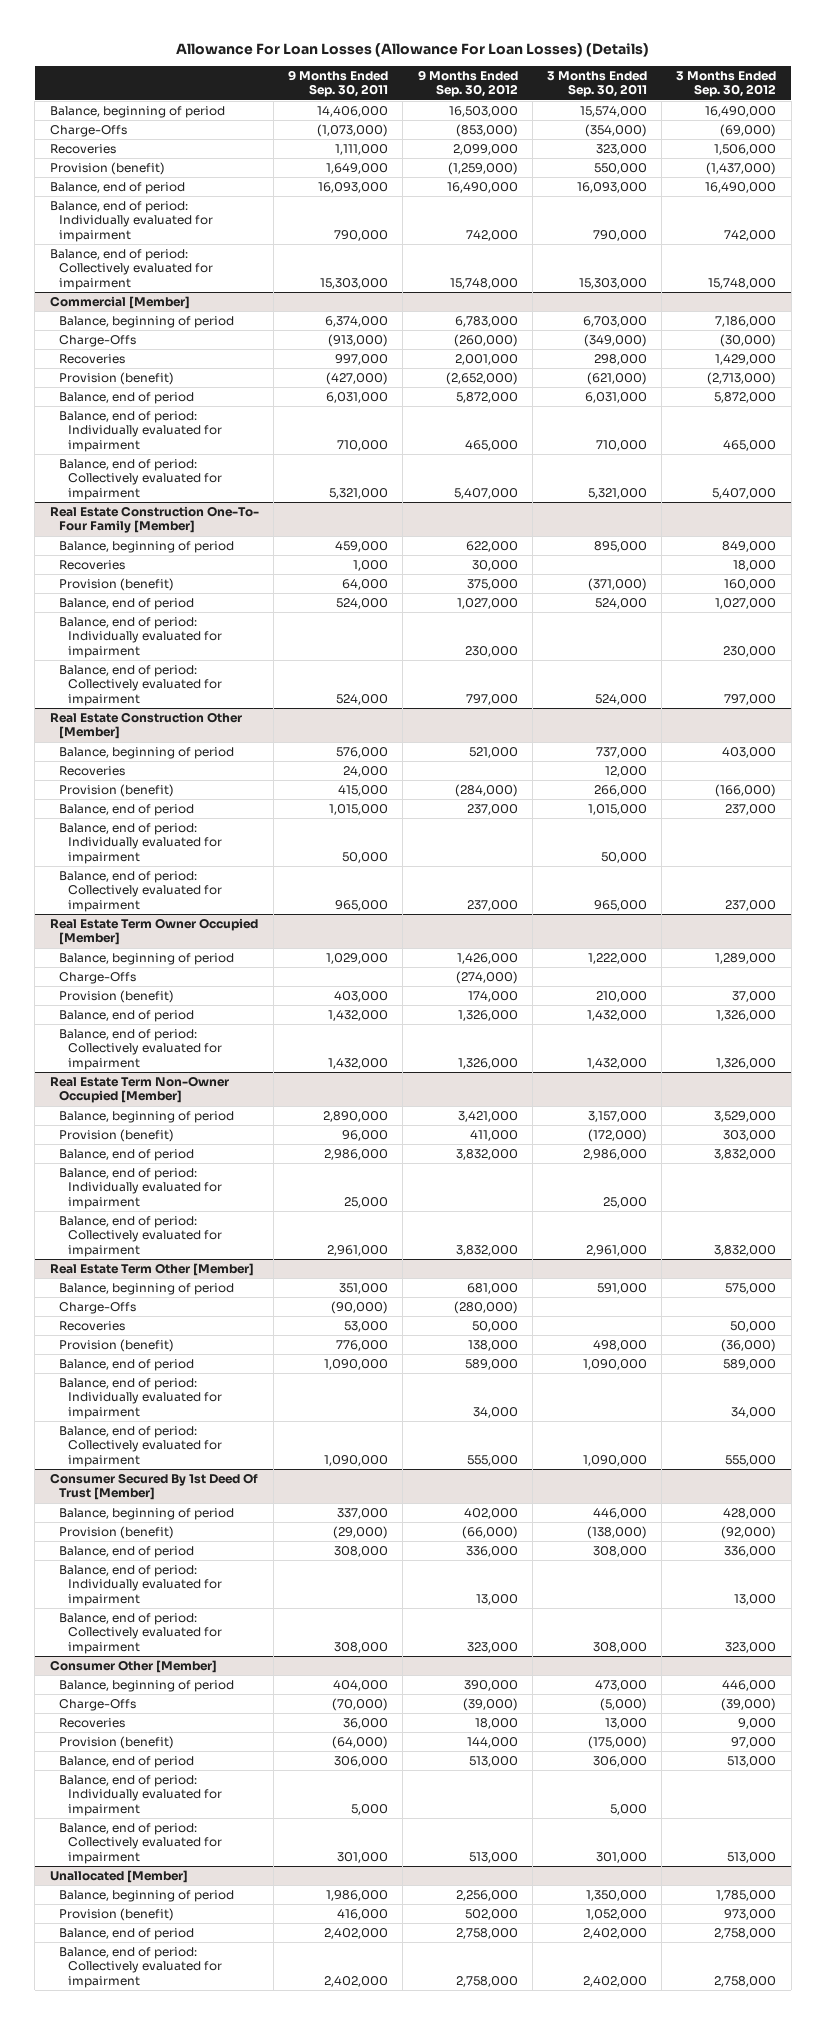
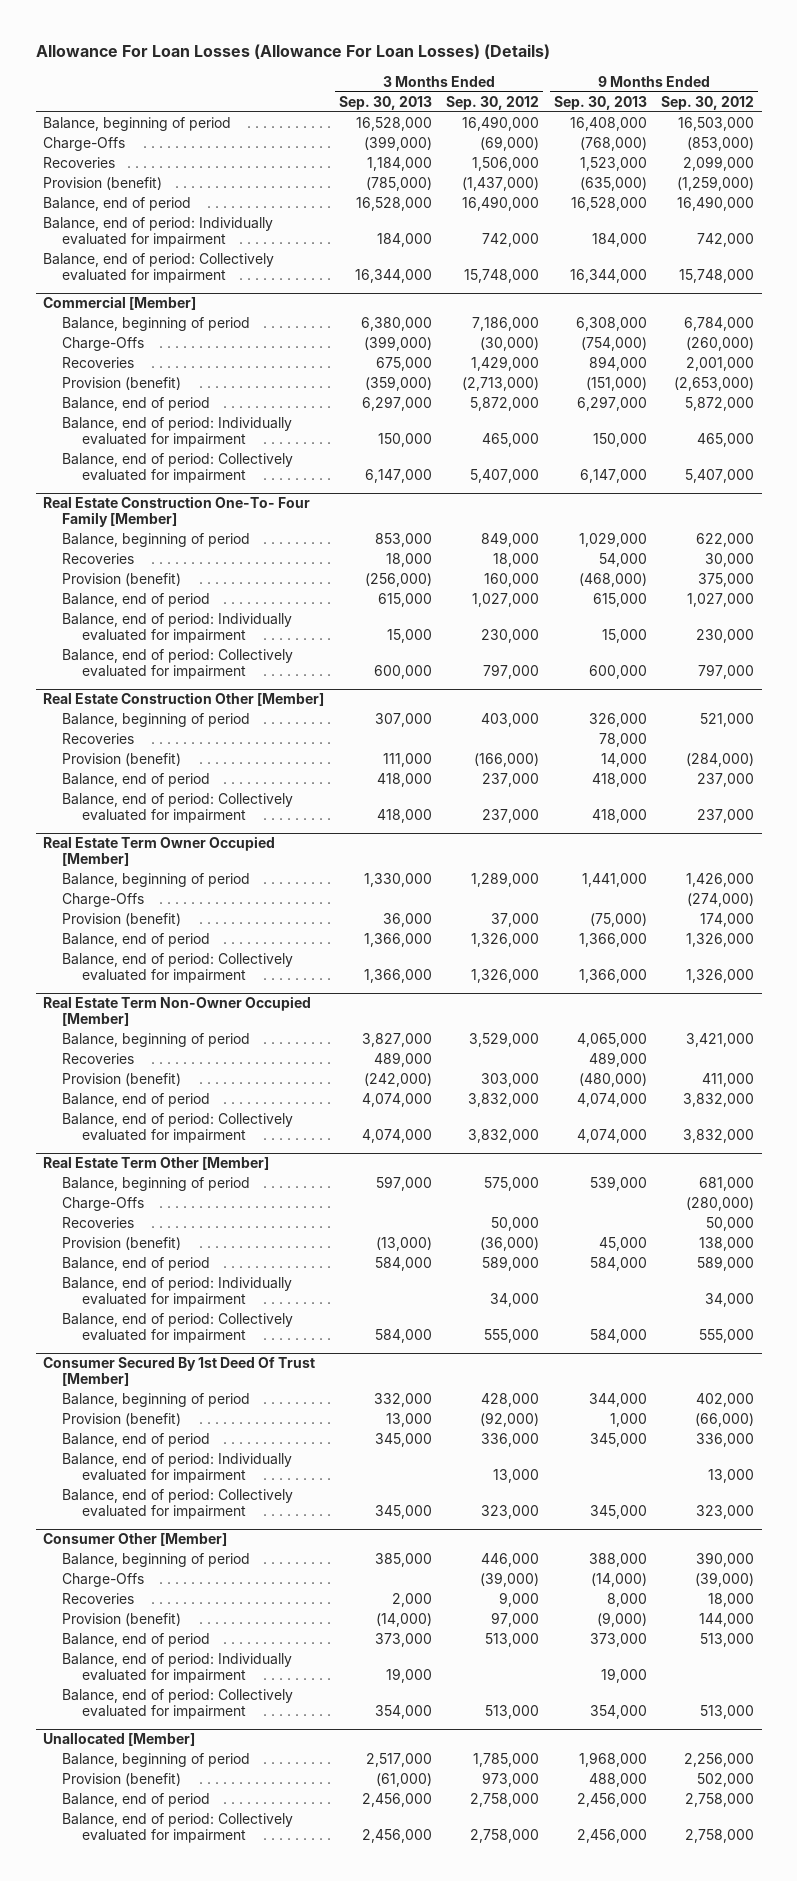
[288,70,389,98] 9 Months Ended Sep. 30, 2011 -> none
[547,71,648,98] 3 Months Ended Sep. 30, 2011 -> none
none -> [338,95,432,110] Sep. 30, 2013
none -> [553,95,647,110] Sep. 30, 2013
[454,316,518,328] 6,783,000 -> [684,317,755,332] 6,784,000
[445,372,518,386] (2,652,000) -> [674,377,755,392] (2,653,000)
[58,823,223,864] Balance, end of period: Individually evaluated for impairment -> none
none -> [62,1053,135,1065] Recoveries
[58,1168,223,1209] Balance, end of period: Individually evaluated for impairment -> none

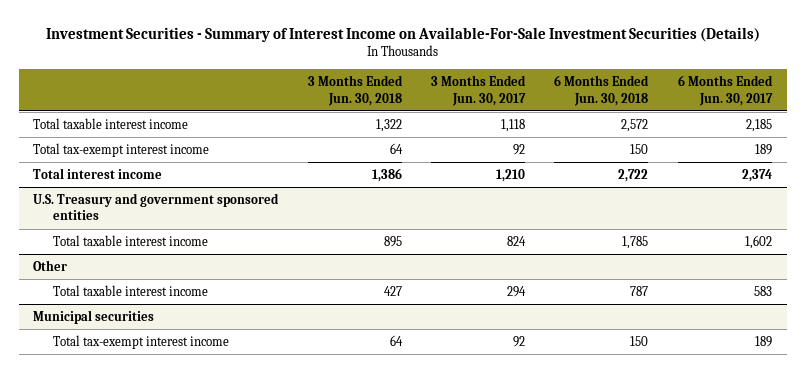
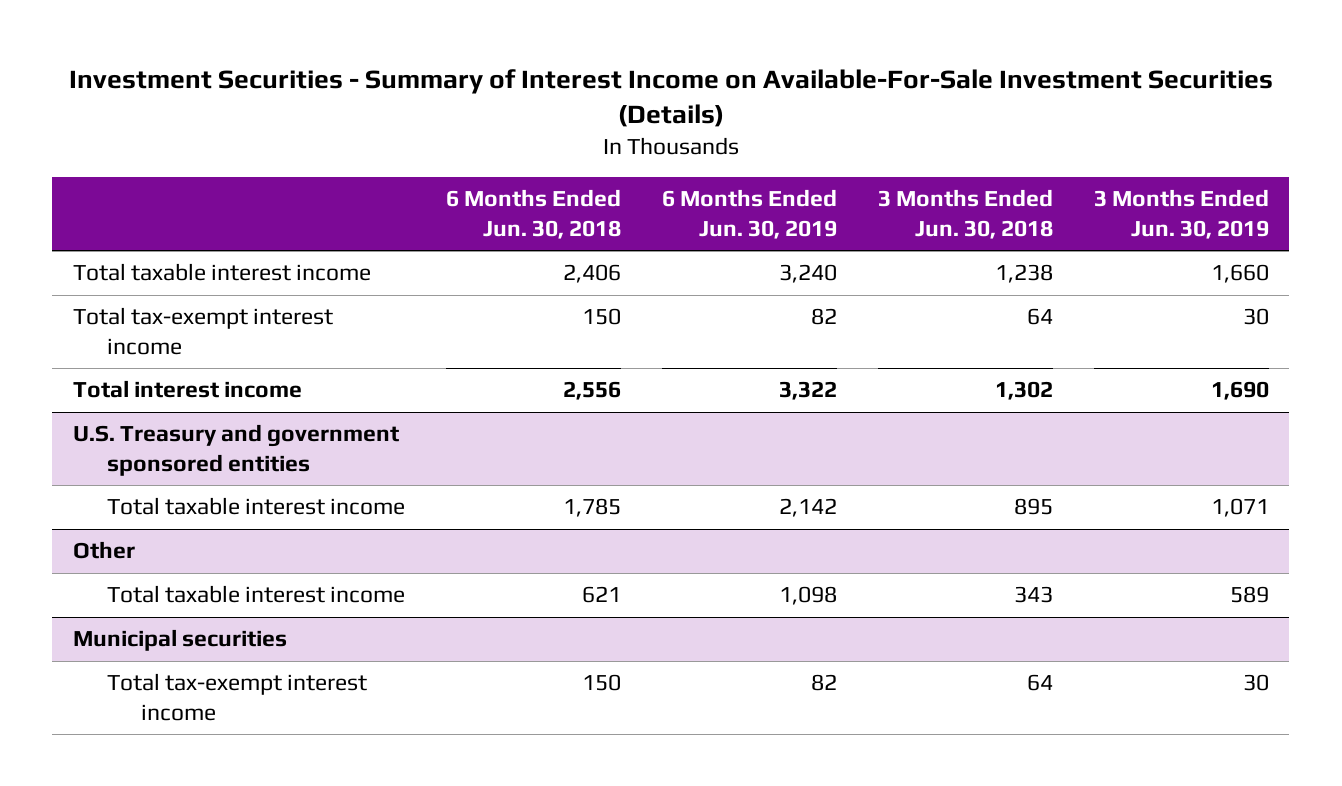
[431,75,527,106] 3 Months Ended Jun. 30, 2017 -> none
[677,75,773,106] 6 Months Ended Jun. 30, 2017 -> none
none -> [661,189,837,239] 6 Months Ended Jun. 30, 2019
none -> [1093,189,1269,239] 3 Months Ended Jun. 30, 2019
[375,119,402,133] 1,322 -> [994,264,1053,284] 1,238
[621,119,649,133] 2,572 -> [562,264,621,284] 2,406
[371,168,402,183] 1,386 -> [994,381,1053,401] 1,302
[618,169,649,183] 2,722 -> [562,381,621,401] 2,556
[383,286,402,297] 427 -> [1013,586,1053,604] 343
[630,286,649,297] 787 -> [581,586,621,604] 621

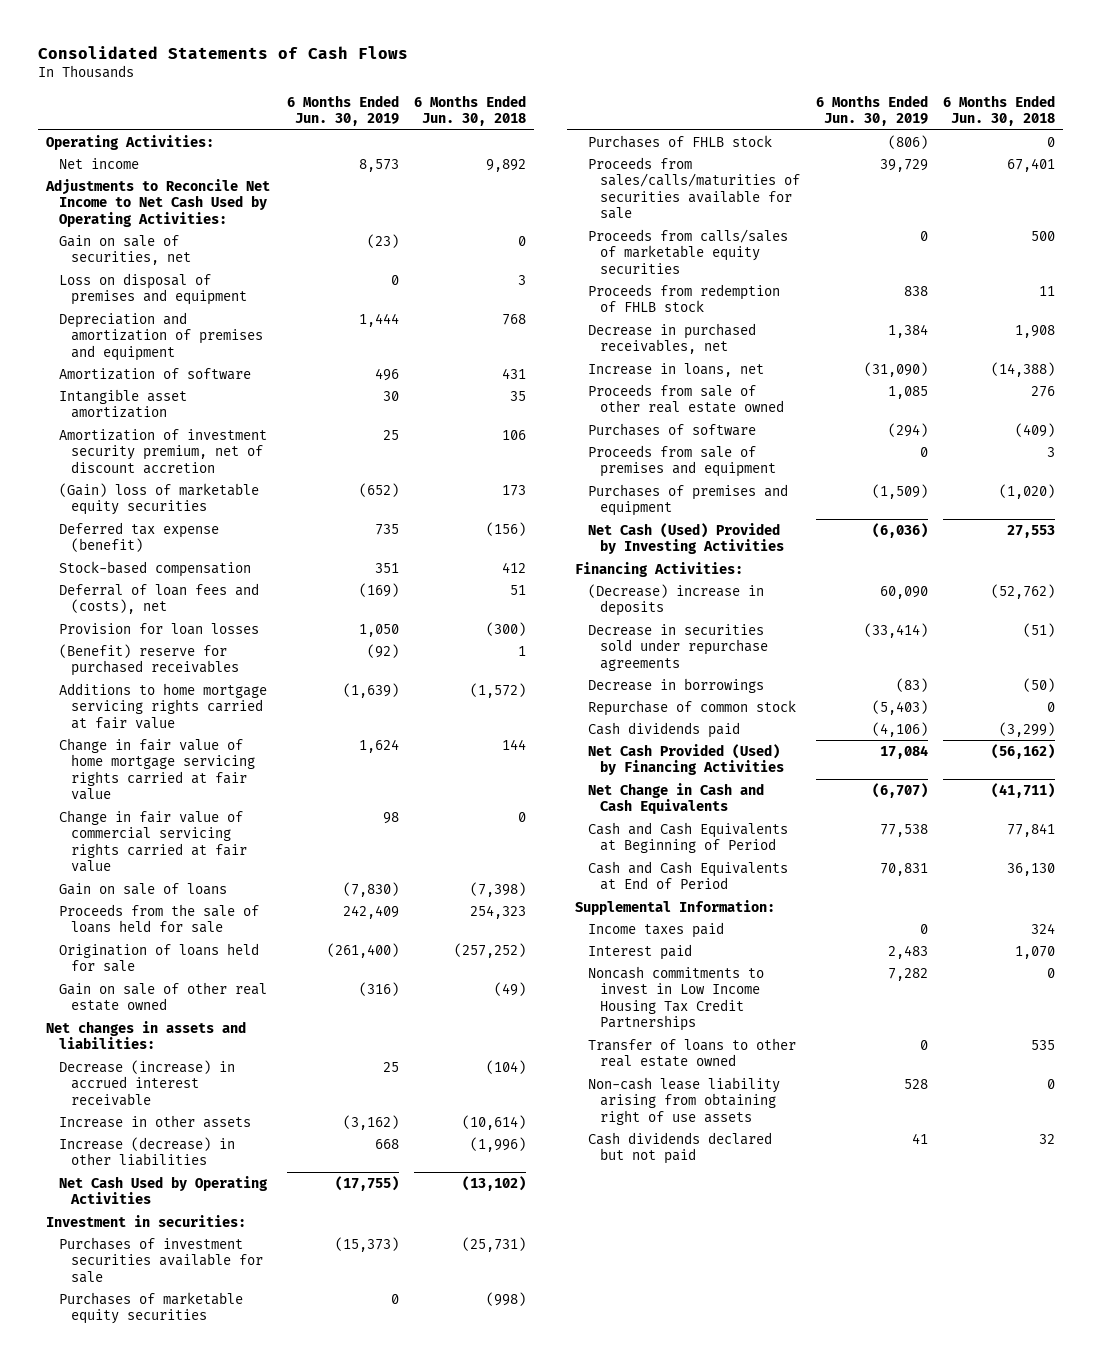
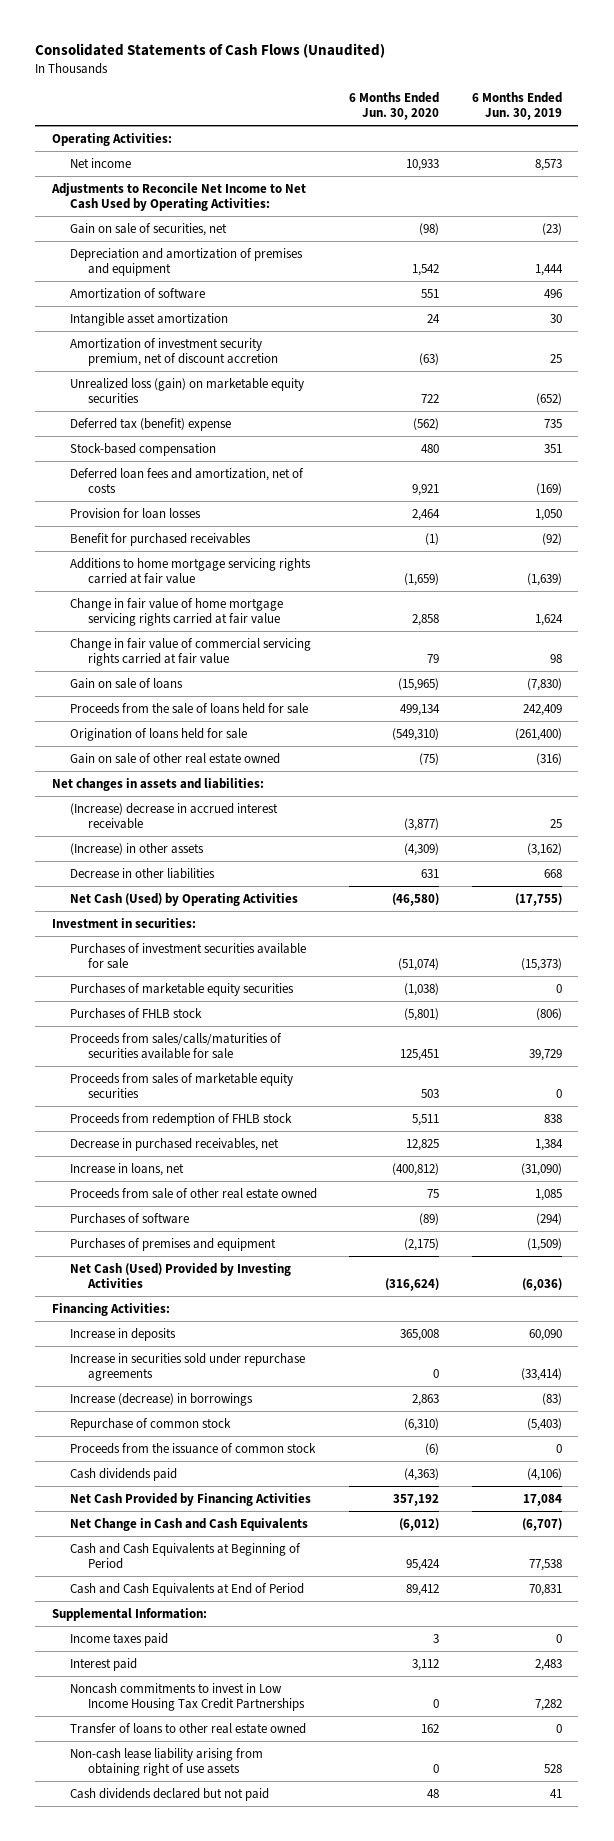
[38,46,409,60] Consolidated Statements of Cash Flows -> [35,43,386,59] Consolidated Statements of Cash Flows (Unaudited)
[414,94,527,127] 6 Months Ended Jun. 30, 2018 -> none
none -> [349,92,440,121] 6 Months Ended Jun. 30, 2020
[58,272,248,306] Loss on disposal of premises and equipment -> none
[58,482,259,516] (Gain) loss of marketable equity securities -> [69,377,304,403] Unrealized loss (gain) on marketable equity securities
[58,521,219,553] Deferred tax expense (benefit) -> [69,417,231,431] Deferred tax (benefit) expense
[58,582,259,615] Deferral of loan fees and (costs), net -> [69,467,304,493] Deferred loan fees and amortization, net of costs
[58,643,240,677] (Benefit) reserve for purchased receivables -> [69,532,251,546] Benefit for purchased receivables
[58,1059,235,1106] Decrease (increase) in accrued interest receivable -> [69,802,278,829] (Increase) decrease in accrued interest receivable
[58,1114,251,1128] Increase in other assets -> [69,842,204,855] (Increase) in other assets
[58,1136,235,1167] Increase (decrease) in other liabilities -> [69,867,215,879] Decrease in other liabilities
[58,1175,268,1205] Net Cash Used by Operating Activities -> [69,892,298,906] Net Cash (Used) by Operating Activities
[587,228,788,274] Proceeds from calls/sales of marketable equity securities -> [69,1072,293,1098] Proceeds from sales of marketable equity securities
[587,444,776,478] Proceeds from sale of premises and equipment -> none
[587,583,764,617] (Decrease) increase in deposits -> [69,1327,176,1341] Increase in deposits
[587,623,768,671] Decrease in securities sold under repurchase agreements -> [69,1352,305,1381] Increase in securities sold under repurchase agreements
[587,677,764,693] Decrease in borrowings -> [69,1392,253,1406] Increase (decrease) in borrowings
none -> [69,1442,316,1454] Proceeds from the issuance of common stock
[587,743,784,776] Net Cash Provided (Used) by Financing Activities -> [69,1492,311,1506] Net Cash Provided by Financing Activities

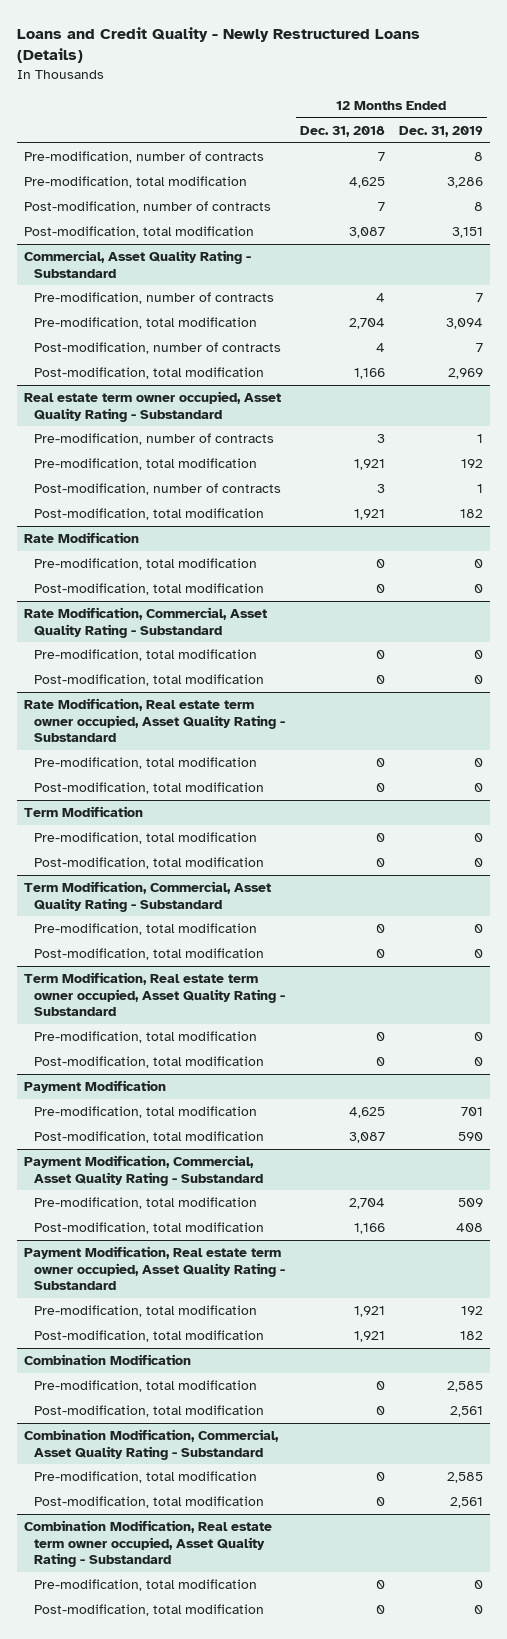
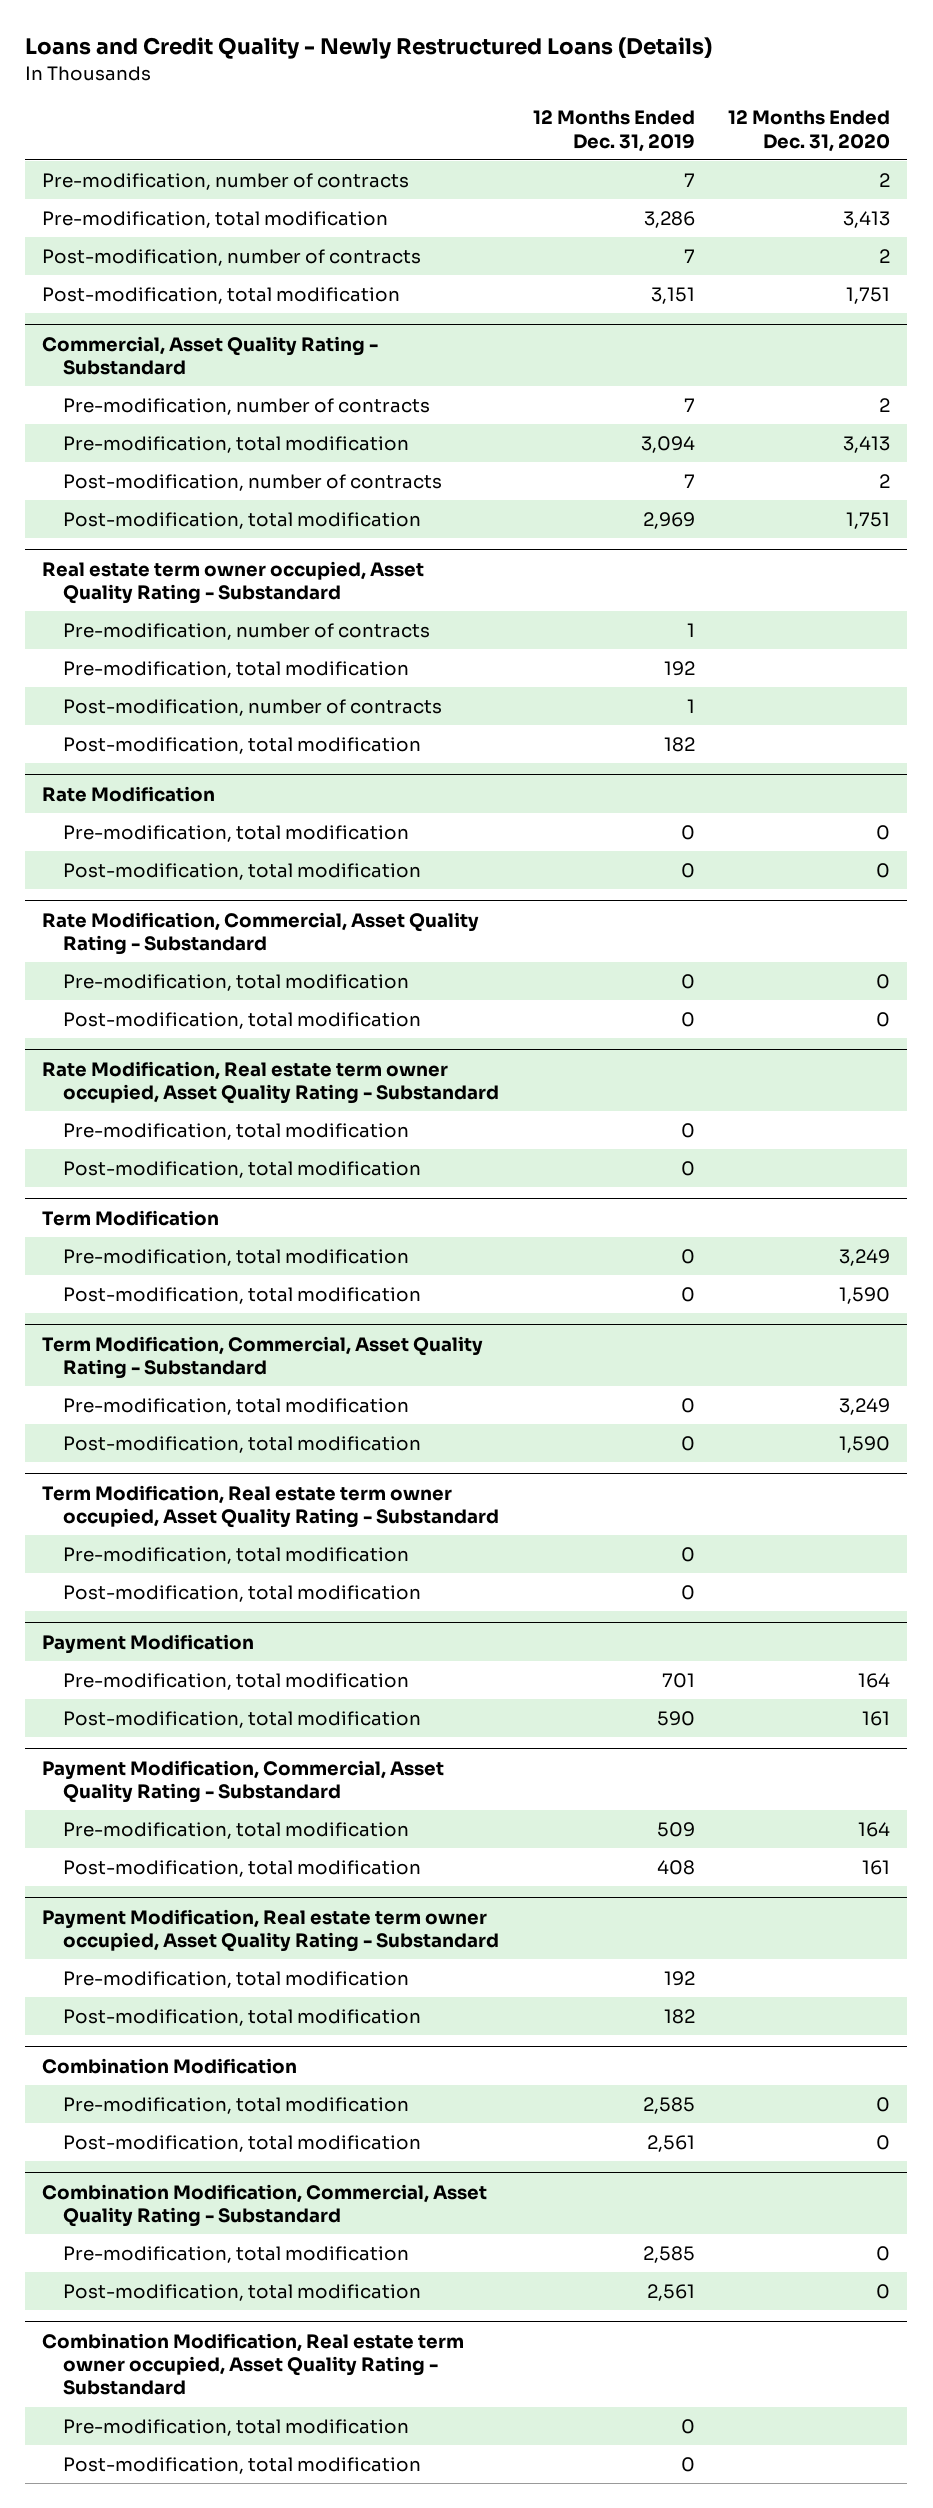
[299,126,385,138] Dec. 31, 2018 -> none
none -> [728,110,891,152] 12 Months Ended Dec. 31, 2020
[474,152,484,162] 8 -> [683,172,695,187] 7
[474,202,484,212] 8 -> [683,248,695,263] 7

